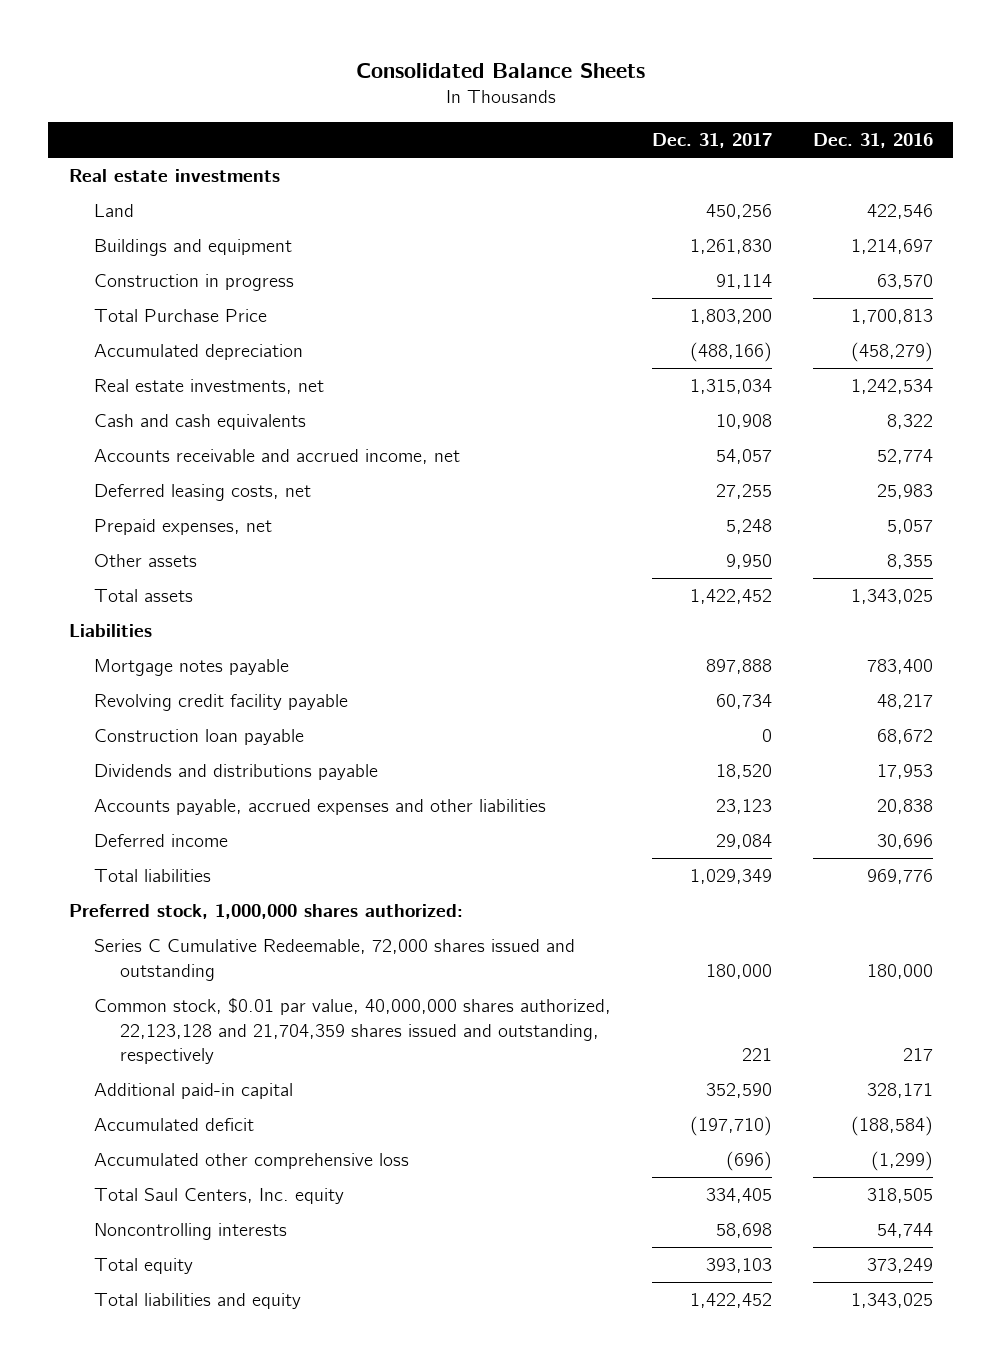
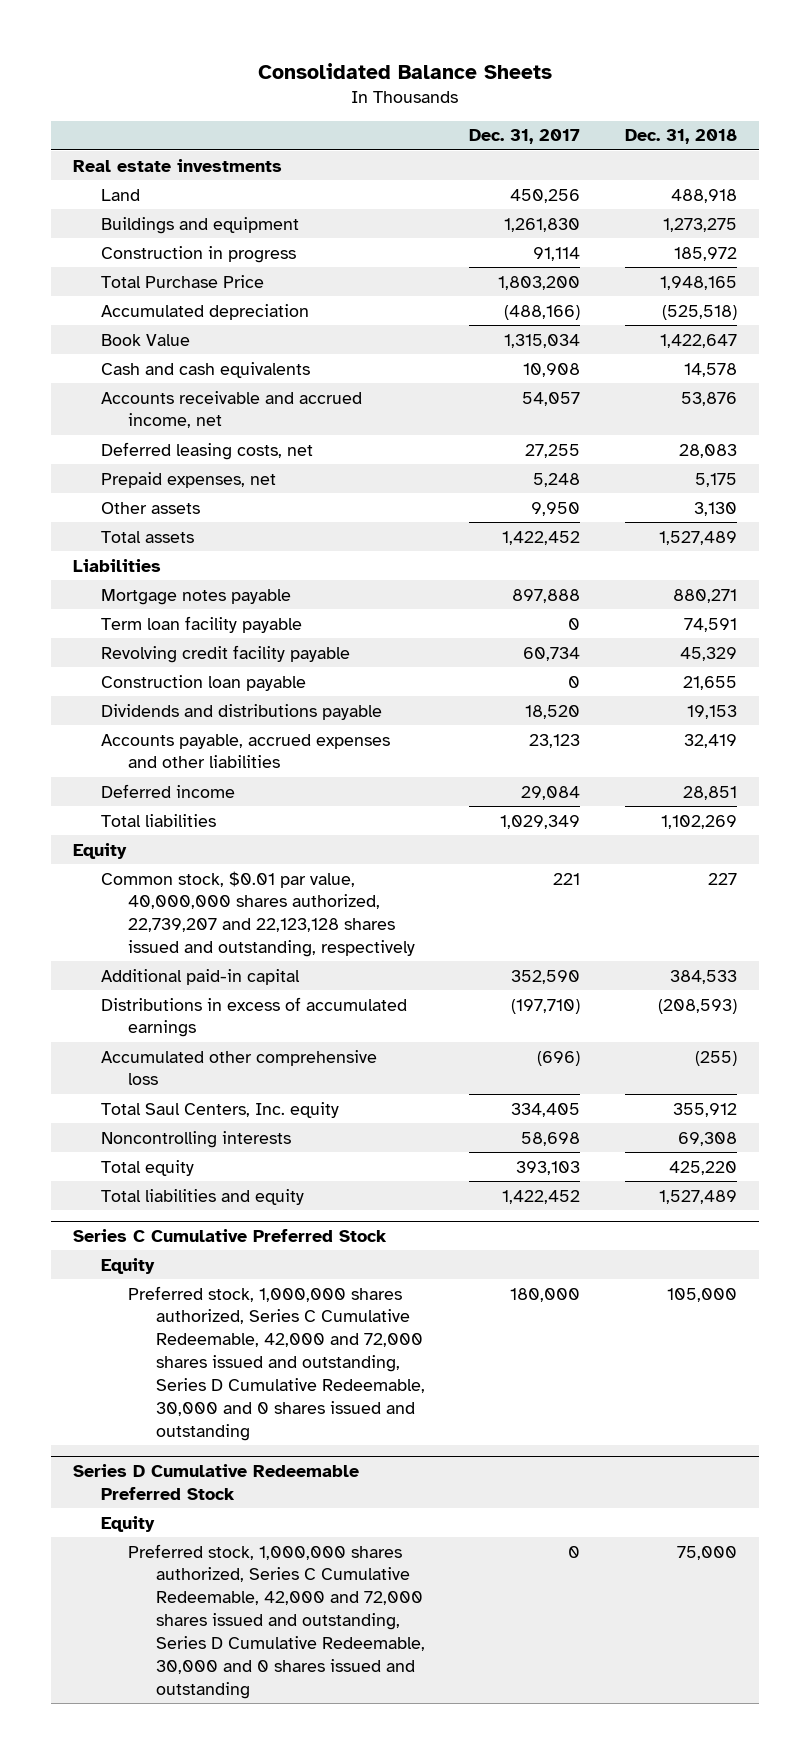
[812,133,933,149] Dec. 31, 2016 -> none
none -> [624,129,737,145] Dec. 31, 2018
[94,379,325,395] Real estate investments, net -> [100,333,190,346] Book Value
none -> [100,615,302,633] Term loan facility payable
[68,904,463,920] Preferred stock, 1,000,000 shares authorized: -> none
[94,939,576,981] Series C Cumulative Redeemable, 72,000 shares issued and outstanding -> none
none -> [73,842,128,859] Equity
[94,998,612,1064] Common stock, $0.01 par value, 40,000,000 shares authorized, 22,123,128 and 21,704,359 shares issued and outstanding, respectively -> [100,870,416,958] Common stock, $0.01 par value, 40,000,000 shares authorized, 22,739,207 and 22,123,128 shares issued and outstanding, respectively
[94,1118,255,1132] Accumulated deficit -> [100,996,407,1038] Distributions in excess of accumulated earnings
none -> [73,1228,388,1242] Series C Cumulative Preferred Stock
none -> [100,1257,155,1274] Equity
none -> [128,1285,425,1441] Preferred stock, 1,000,000 shares authorized, Series C Cumulative Redeemable, 42,000 and 72,000 shares issued and outstanding, Series D Cumulative Redeemable, 30,000 and 0 shares issued and outstanding
none -> [73,1463,360,1500] Series D Cumulative Redeemable Preferred Stock
none -> [100,1515,155,1532] Equity
none -> [128,1543,425,1699] Preferred stock, 1,000,000 shares authorized, Series C Cumulative Redeemable, 42,000 and 72,000 shares issued and outstanding, Series D Cumulative Redeemable, 30,000 and 0 shares issued and outstanding

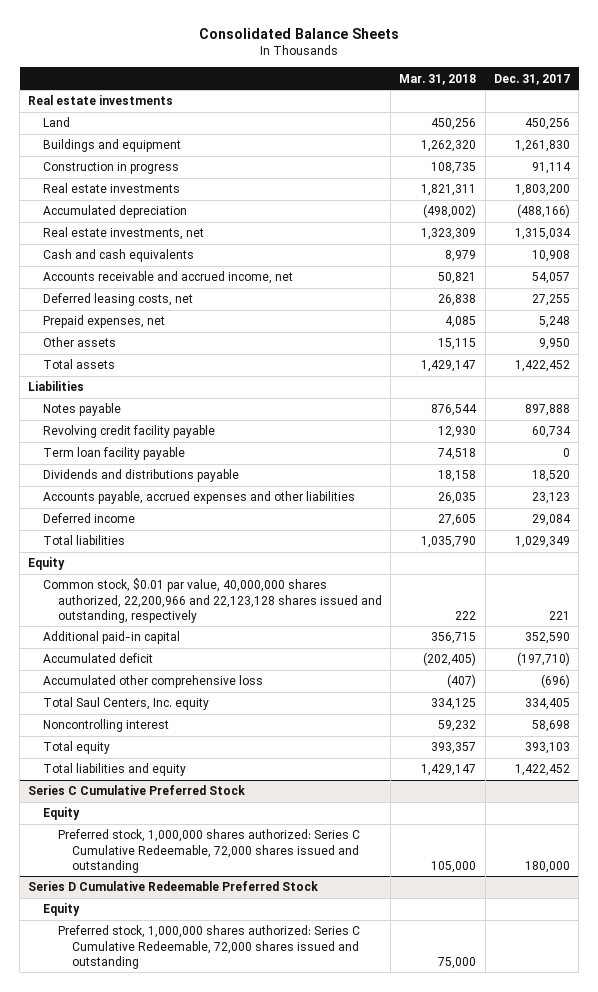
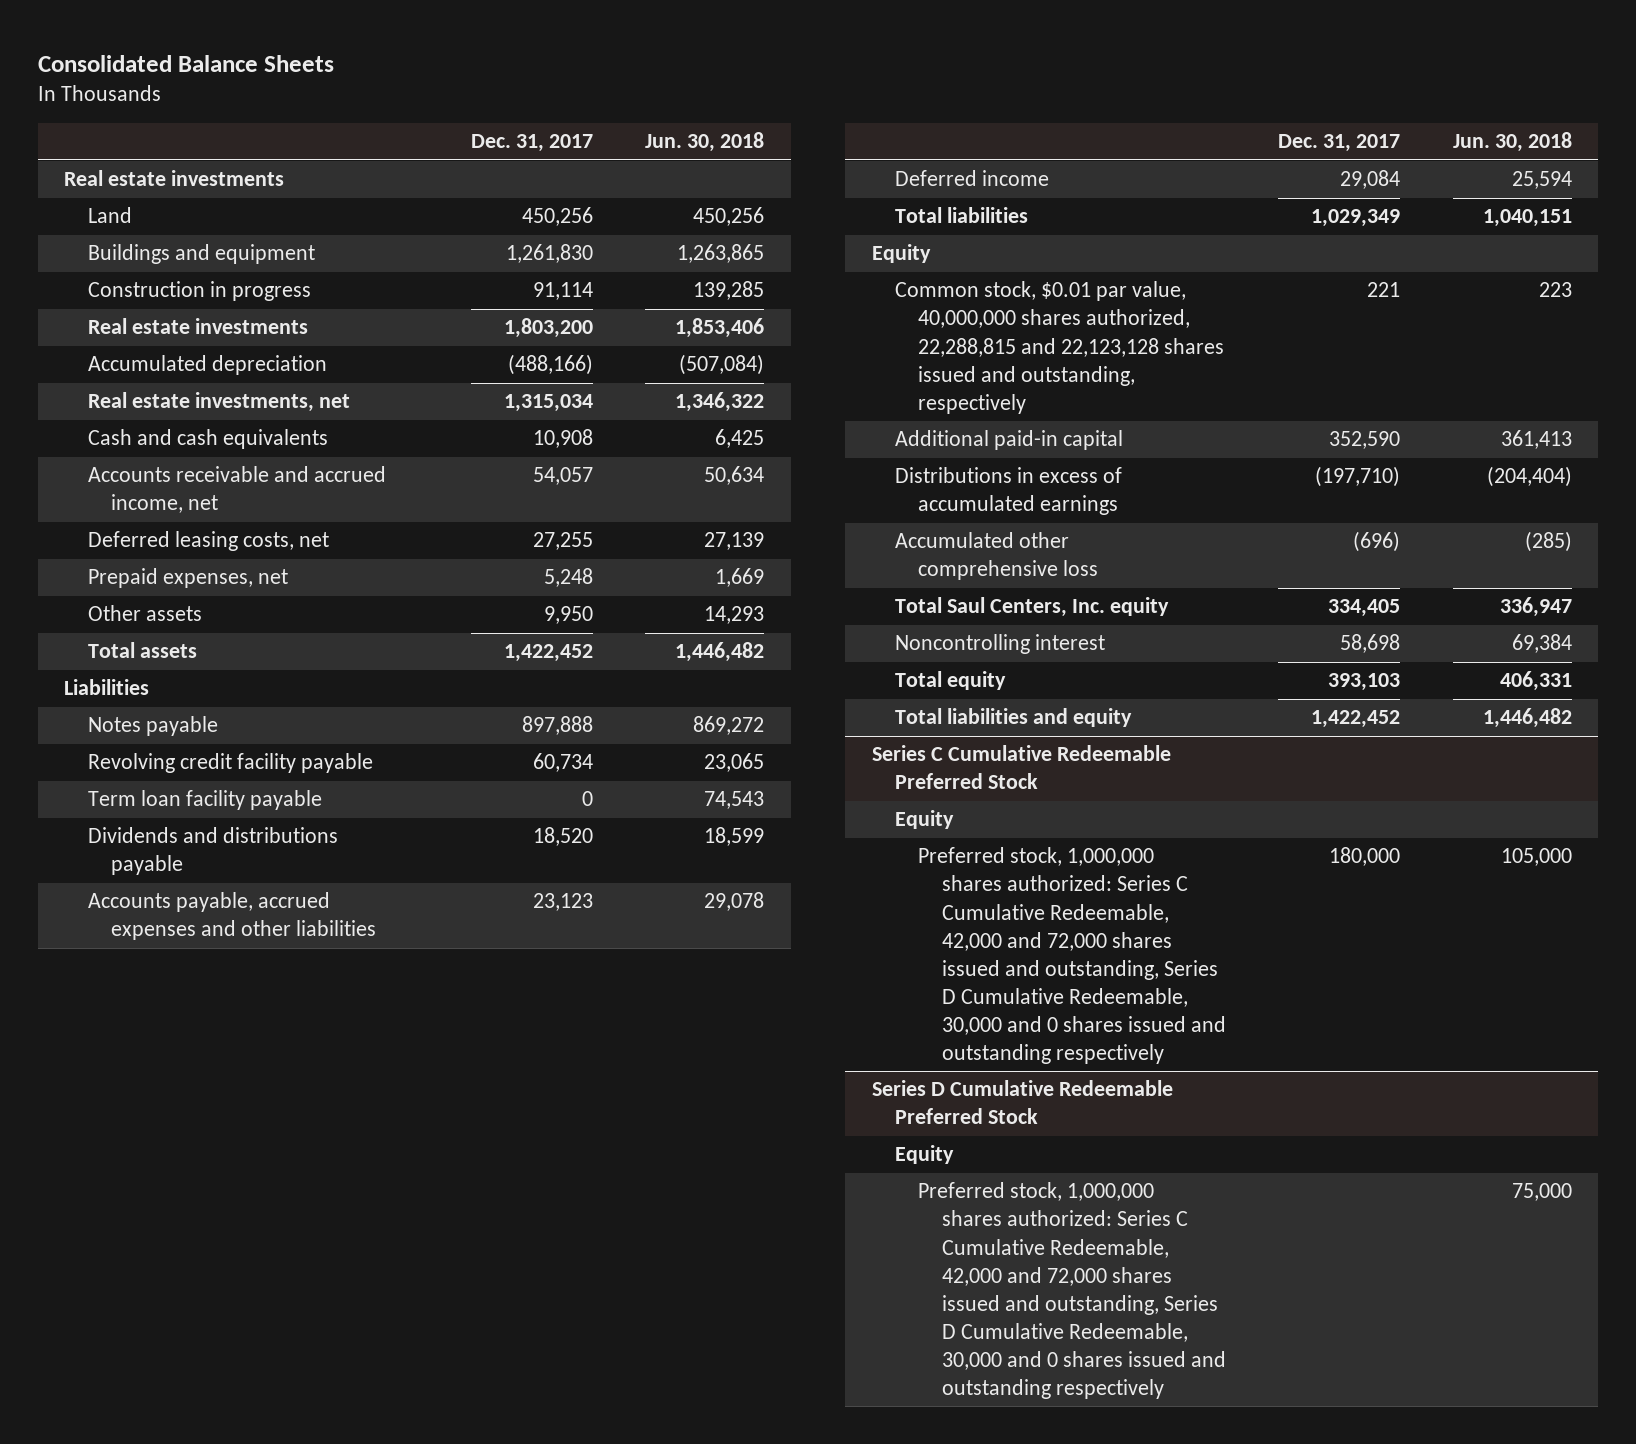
[399,73,477,85] Mar. 31, 2018 -> none
none -> [645,132,765,153] Jun. 30, 2018
[43,578,382,623] Common stock, $0.01 par value, 40,000,000 shares authorized, 22,200,966 and 22,123,128 shares issued and outstanding, respectively -> [894,281,1225,414] Common stock, $0.01 par value, 40,000,000 shares authorized, 22,288,815 and 22,123,128 shares issued and outstanding, respectively
[43,653,154,664] Accumulated deficit -> [894,467,1122,516] Distributions in excess of accumulated earnings
[28,785,246,796] Series C Cumulative Preferred Stock -> [871,745,1171,790] Series C Cumulative Redeemable Preferred Stock
[57,829,360,873] Preferred stock, 1,000,000 shares authorized: Series C Cumulative Redeemable, 72,000 shares issued and outstanding -> [918,847,1226,1065] Preferred stock, 1,000,000 shares authorized: Series C Cumulative Redeemable, 42,000 and 72,000 shares issued and outstanding, Series D Cumulative Redeemable, 30,000 and 0 shares issued and outstanding respectively
[57,925,360,969] Preferred stock, 1,000,000 shares authorized: Series C Cumulative Redeemable, 72,000 shares issued and outstanding -> [918,1182,1226,1400] Preferred stock, 1,000,000 shares authorized: Series C Cumulative Redeemable, 42,000 and 72,000 shares issued and outstanding, Series D Cumulative Redeemable, 30,000 and 0 shares issued and outstanding respectively

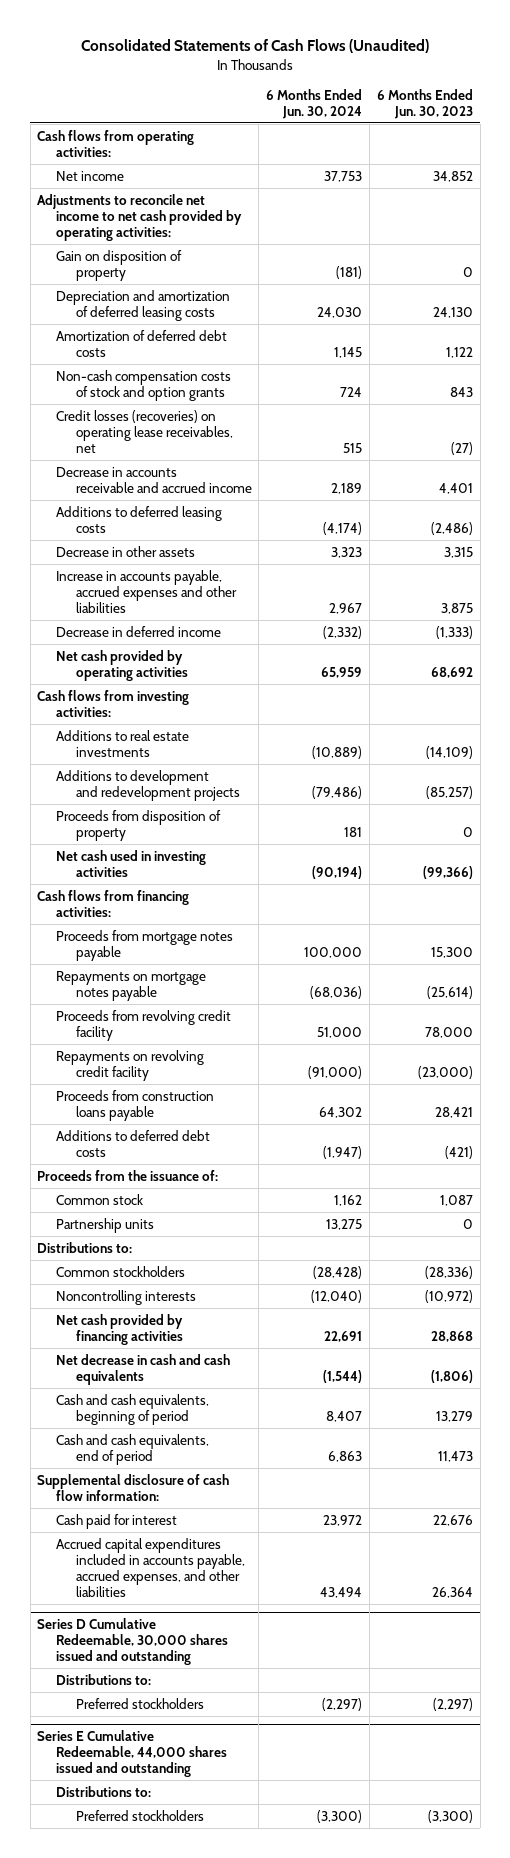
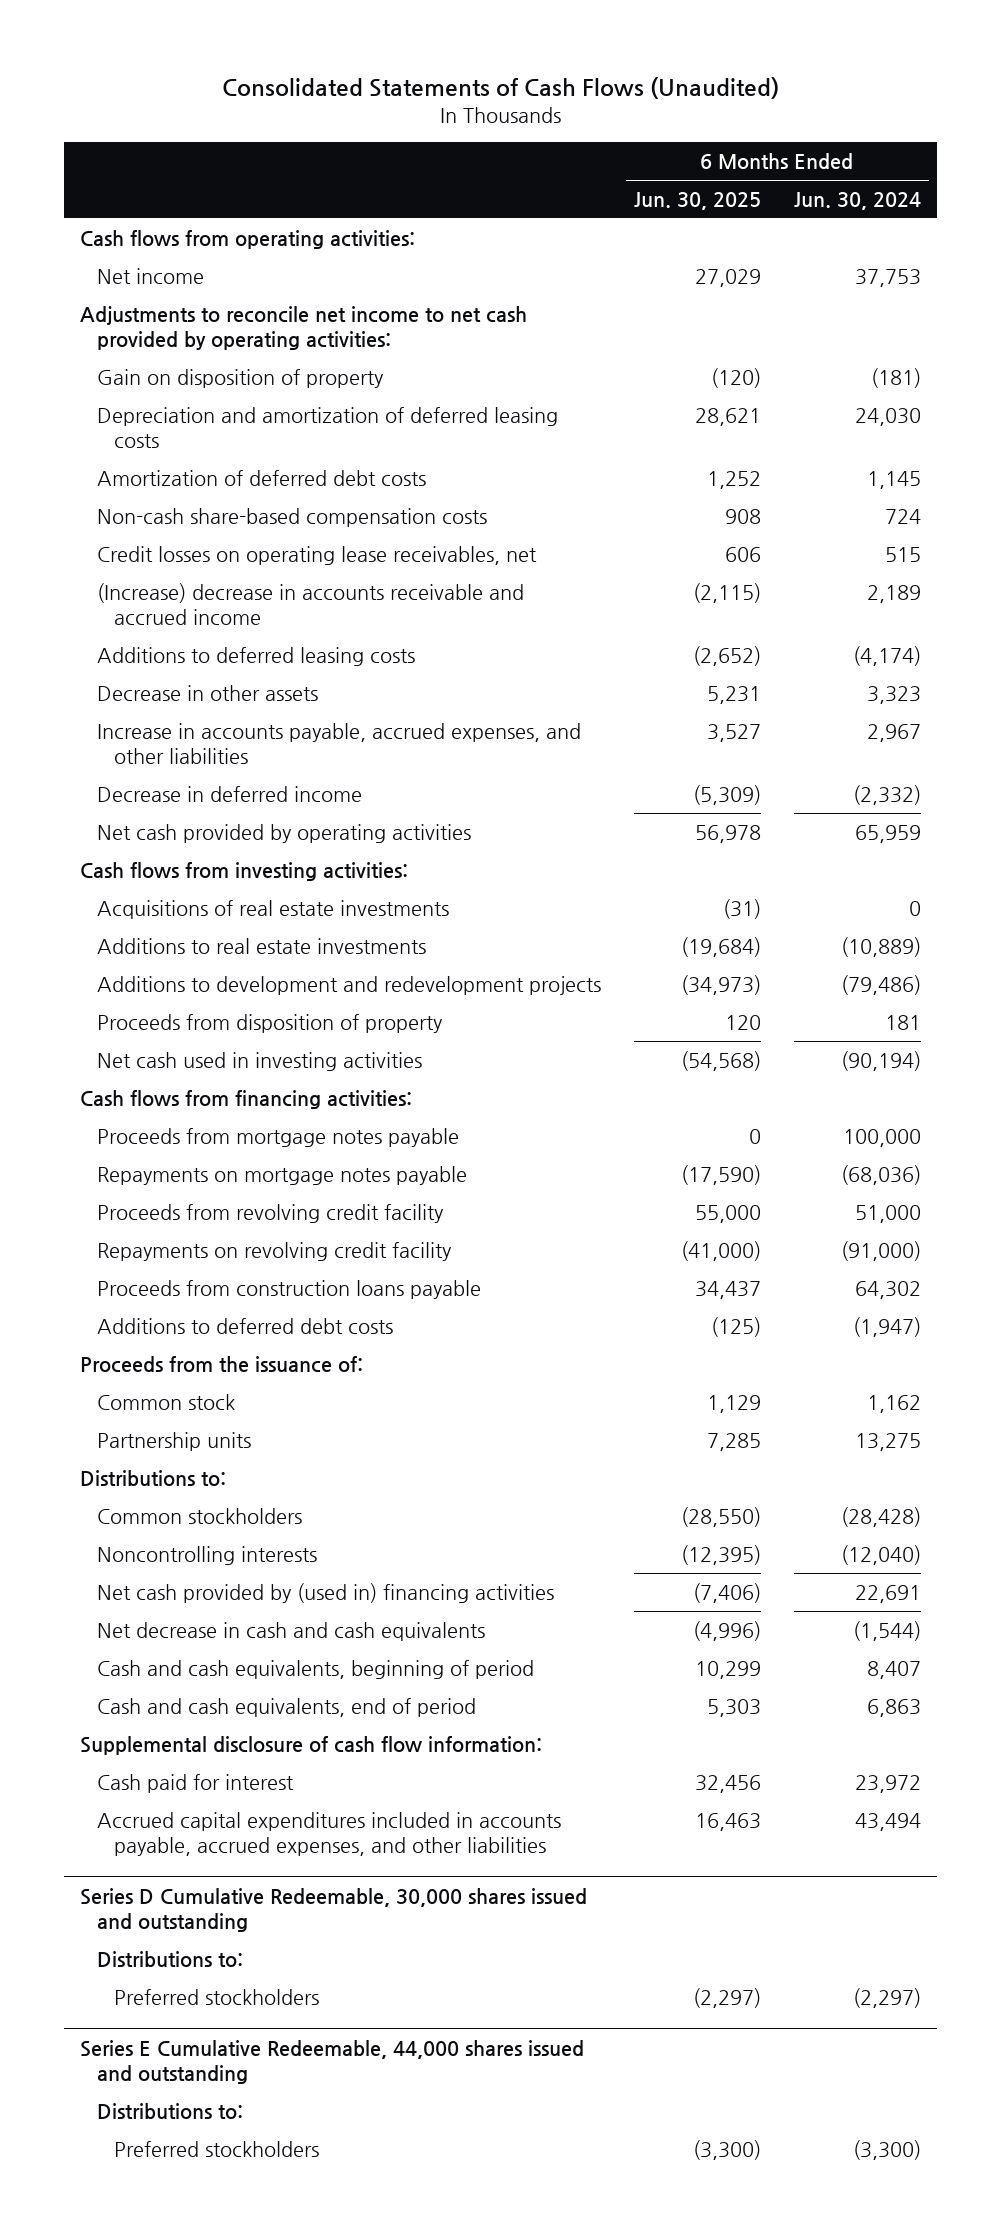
[376,88,473,119] 6 Months Ended Jun. 30, 2023 -> none
none -> [634,191,762,210] Jun. 30, 2025
[56,369,232,401] Non-cash compensation costs of stock and option grants -> [97,507,488,527] Non-cash share-based compensation costs
[56,409,233,453] Credit losses (recoveries) on operating lease receivables, net -> [97,545,538,565] Credit losses on operating lease receivables, net
[56,466,252,493] Decrease in accounts receivable and accrued income -> [97,582,525,626] (Increase) decrease in accounts receivable and accrued income
[56,569,237,613] Increase in accounts payable, accrued expenses and other liabilities -> [97,722,582,765] Increase in accounts payable, accrued expenses, and other liabilities
none -> [97,899,450,919] Acquisitions of real estate investments
[56,1313,184,1345] Net cash provided by financing activities -> [97,1582,555,1603] Net cash provided by (used in) financing activities

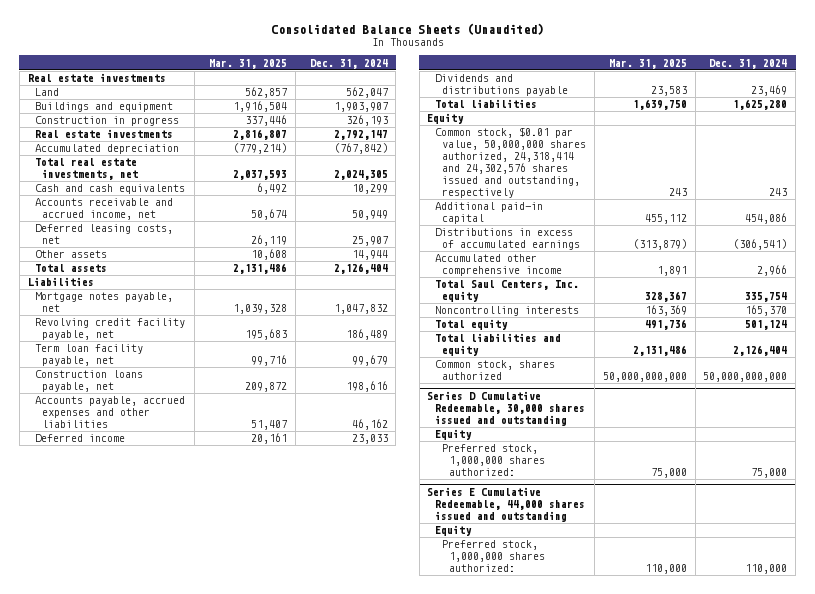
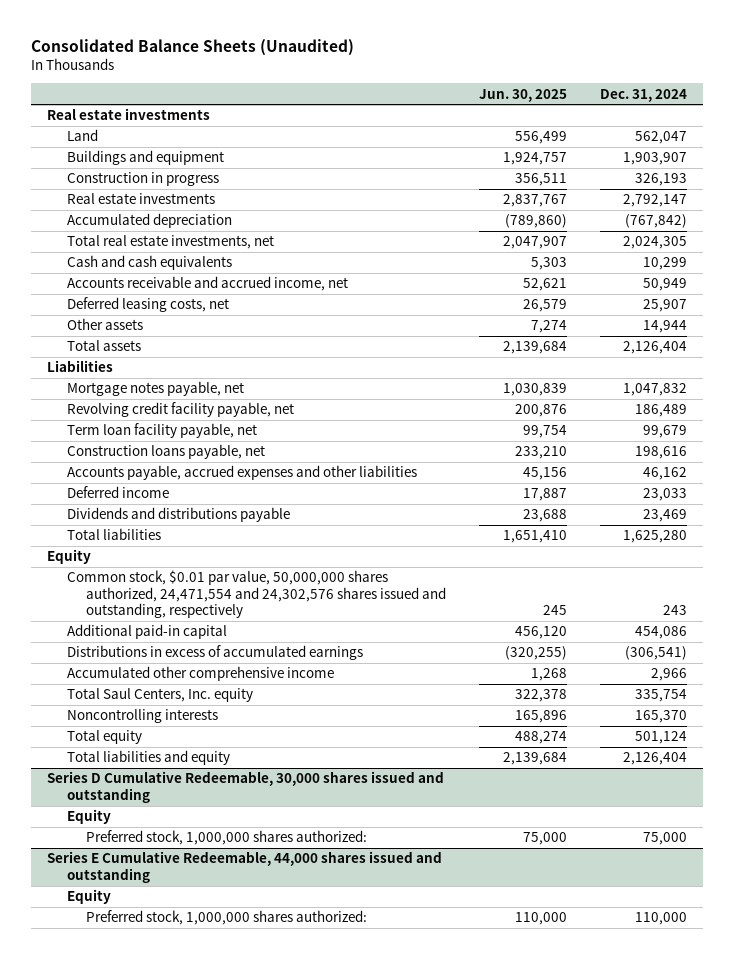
[208,58,287,69] Mar. 31, 2025 -> none
none -> [478,88,567,102] Jun. 30, 2025
[434,127,586,199] Common stock, $0.01 par value, 50,000,000 shares authorized, 24,318,414 and 24,302,576 shares issued and outstanding, respectively -> [66,570,447,619] Common stock, $0.01 par value, 50,000,000 shares authorized, 24,471,554 and 24,302,576 shares issued and outstanding, respectively
[434,360,555,381] Common stock, shares authorized -> none

